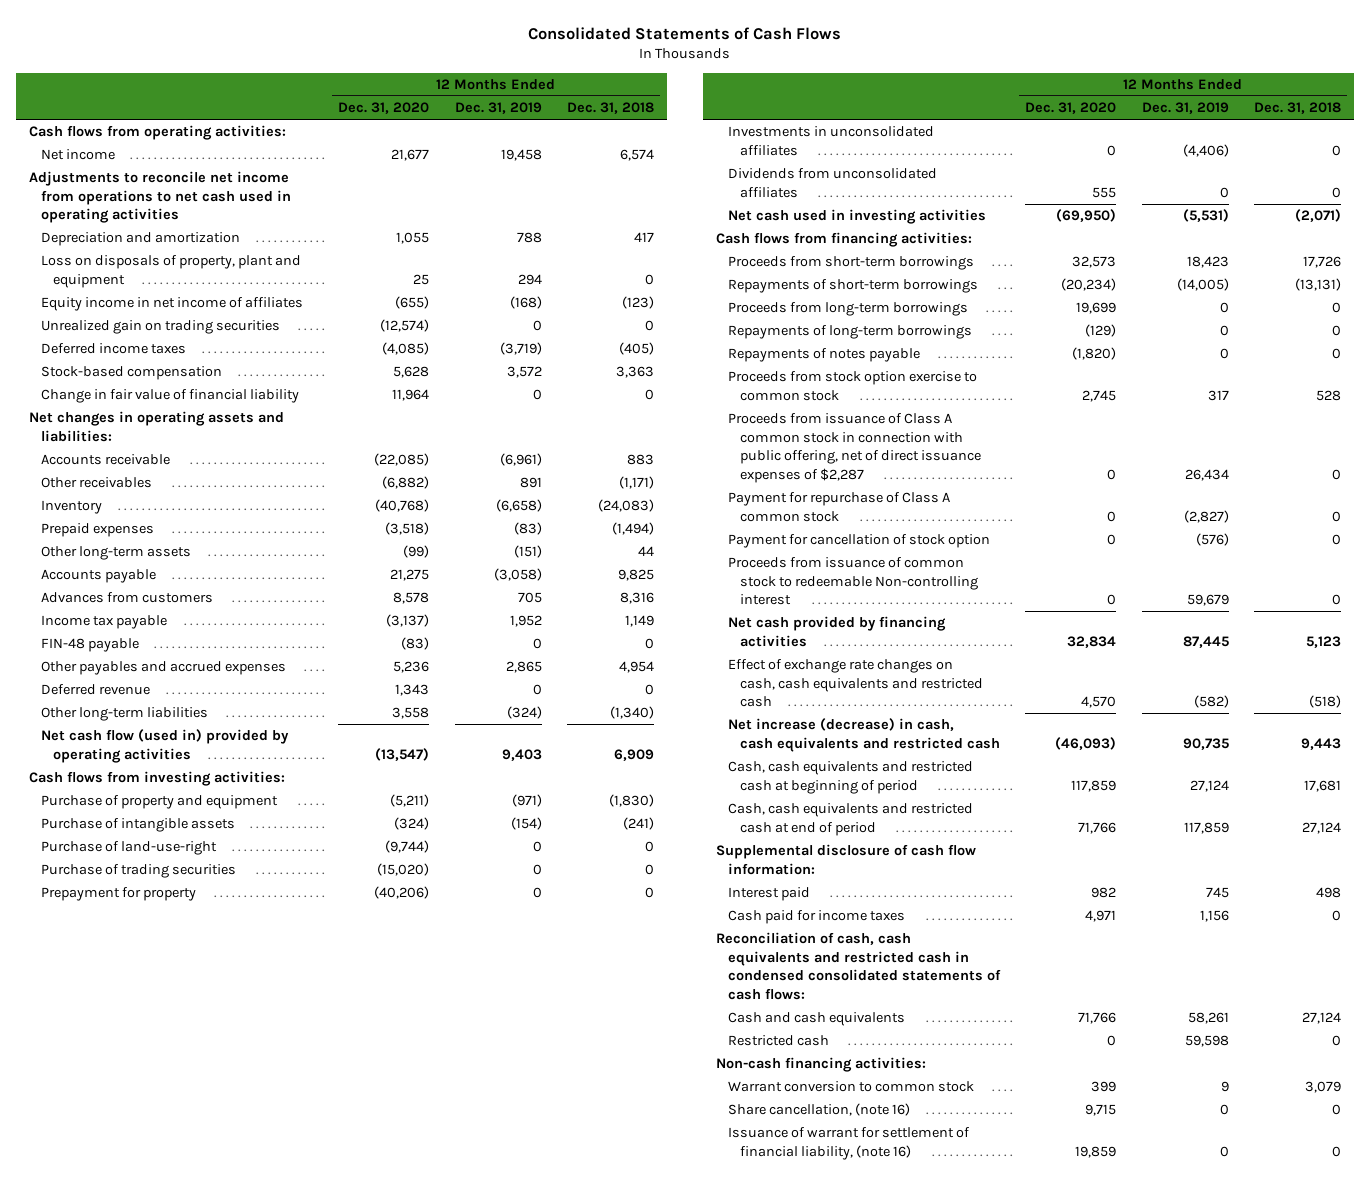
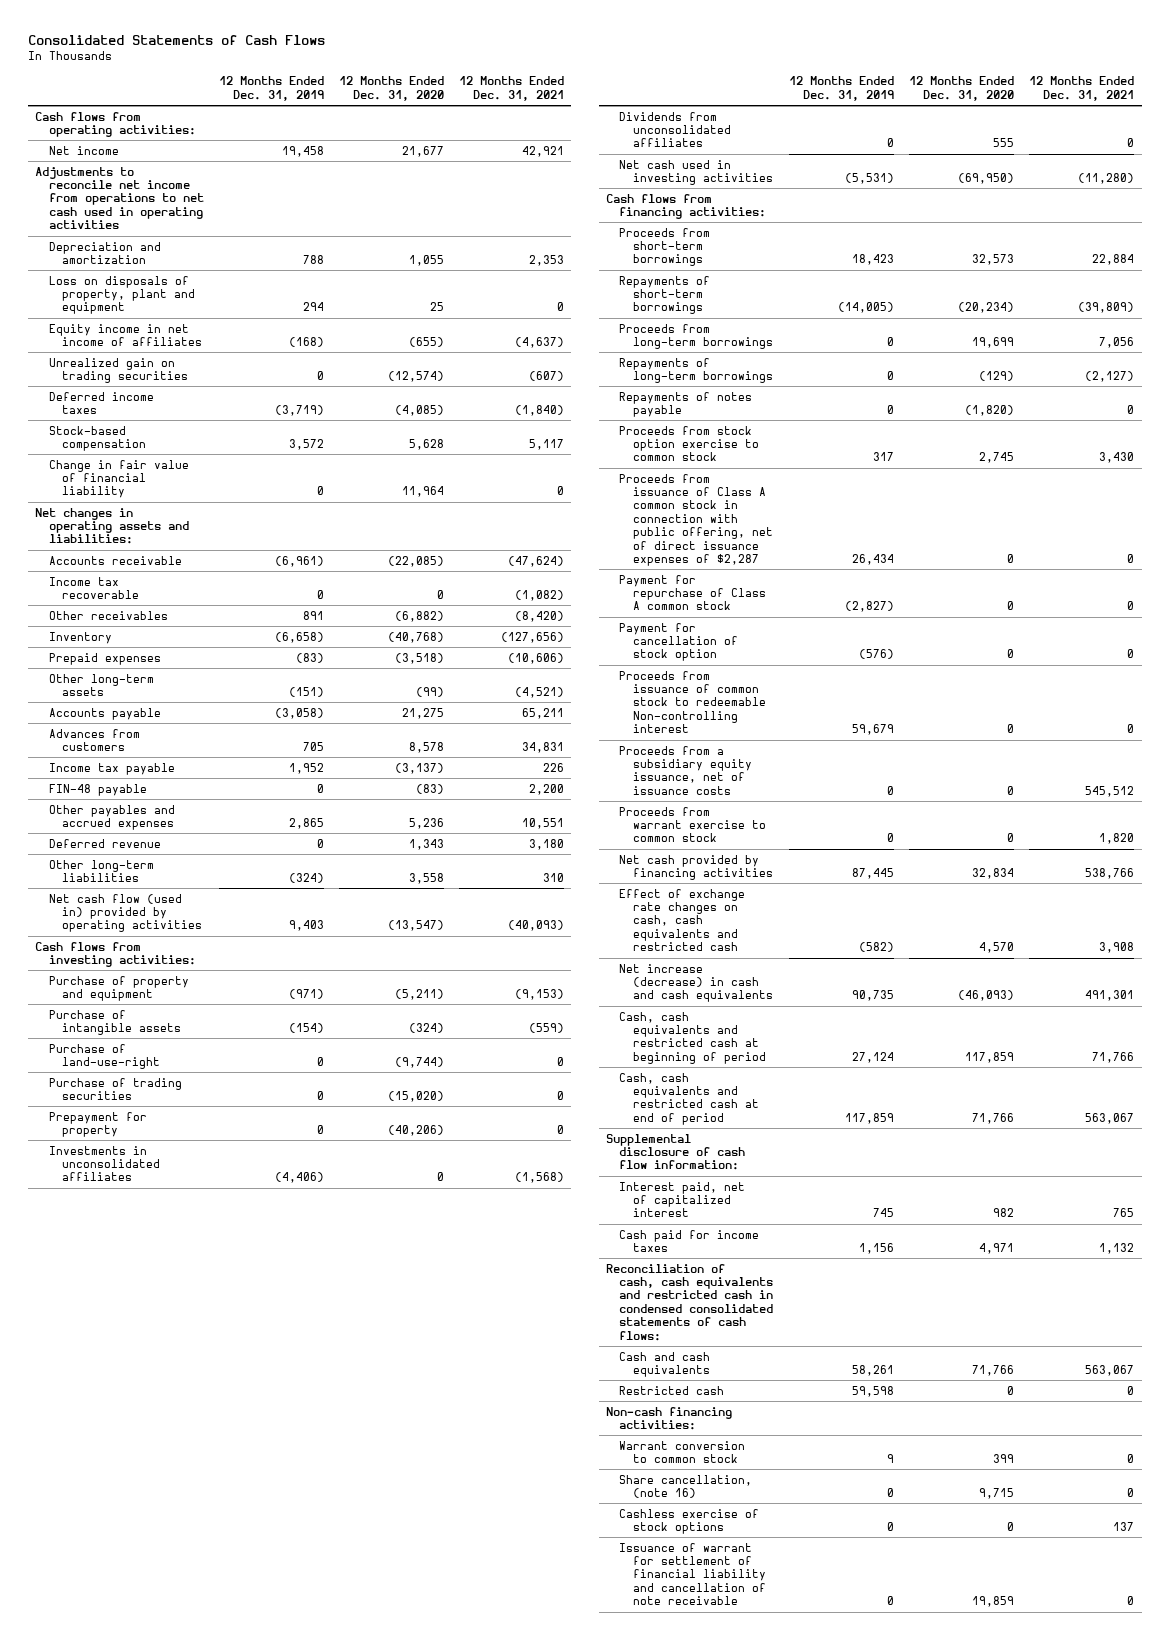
[566,102,654,115] Dec. 31, 2018 -> none
none -> [458,76,564,101] 12 Months Ended Dec. 31, 2021
none -> [48,576,140,600] Income tax recoverable
none -> [619,745,752,795] Proceeds from a subsidiary equity issuance, net of issuance costs
none -> [619,806,766,843] Proceeds from warrant exercise to common stock
[727,718,1000,752] Net increase (decrease) in cash, cash equivalents and restricted cash -> [619,963,773,1003] Net increase (decrease) in cash and cash equivalents
[727,887,810,902] Interest paid -> [619,1181,746,1218] Interest paid, net of capitalized interest
none -> [619,1508,760,1535] Cashless exercise of stock options
[727,1127,970,1160] Issuance of warrant for settlement of financial liability, (note 16) -> [619,1542,766,1606] Issuance of warrant for settlement of financial liability and cancellation of note receivable

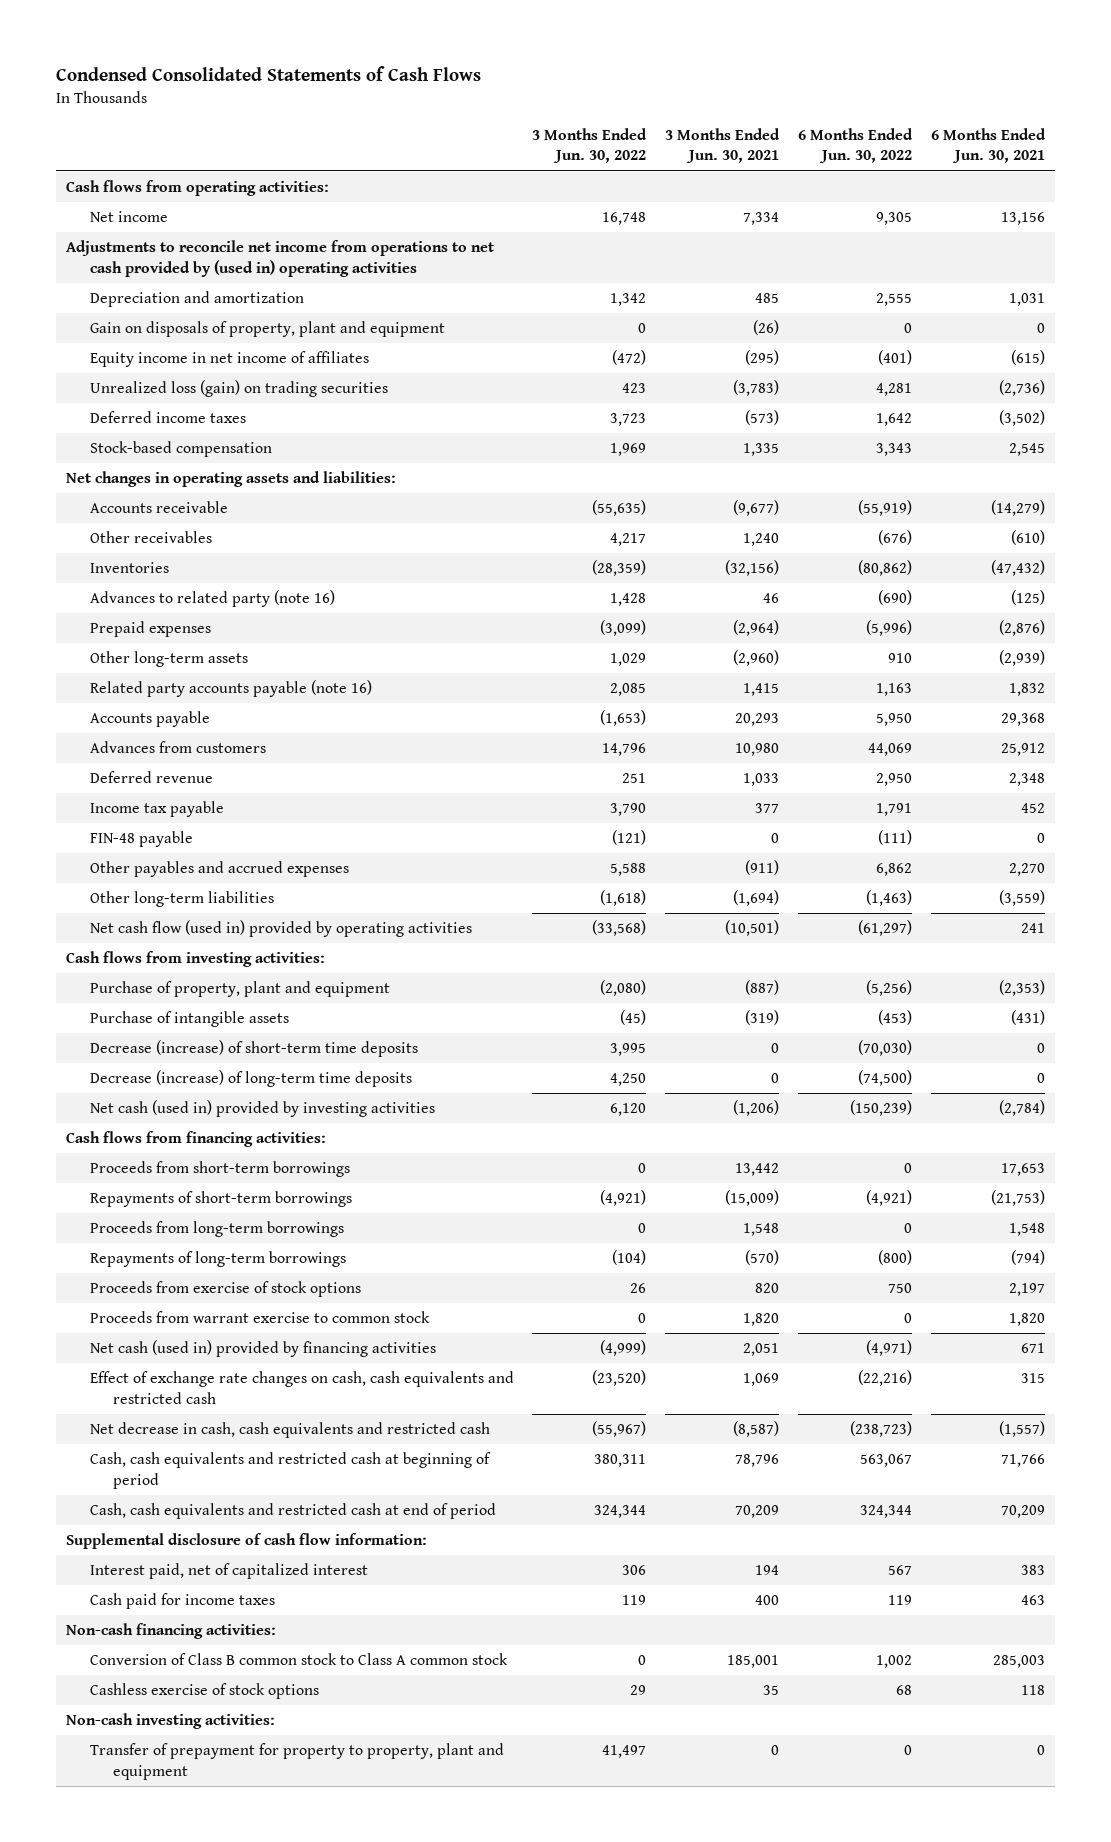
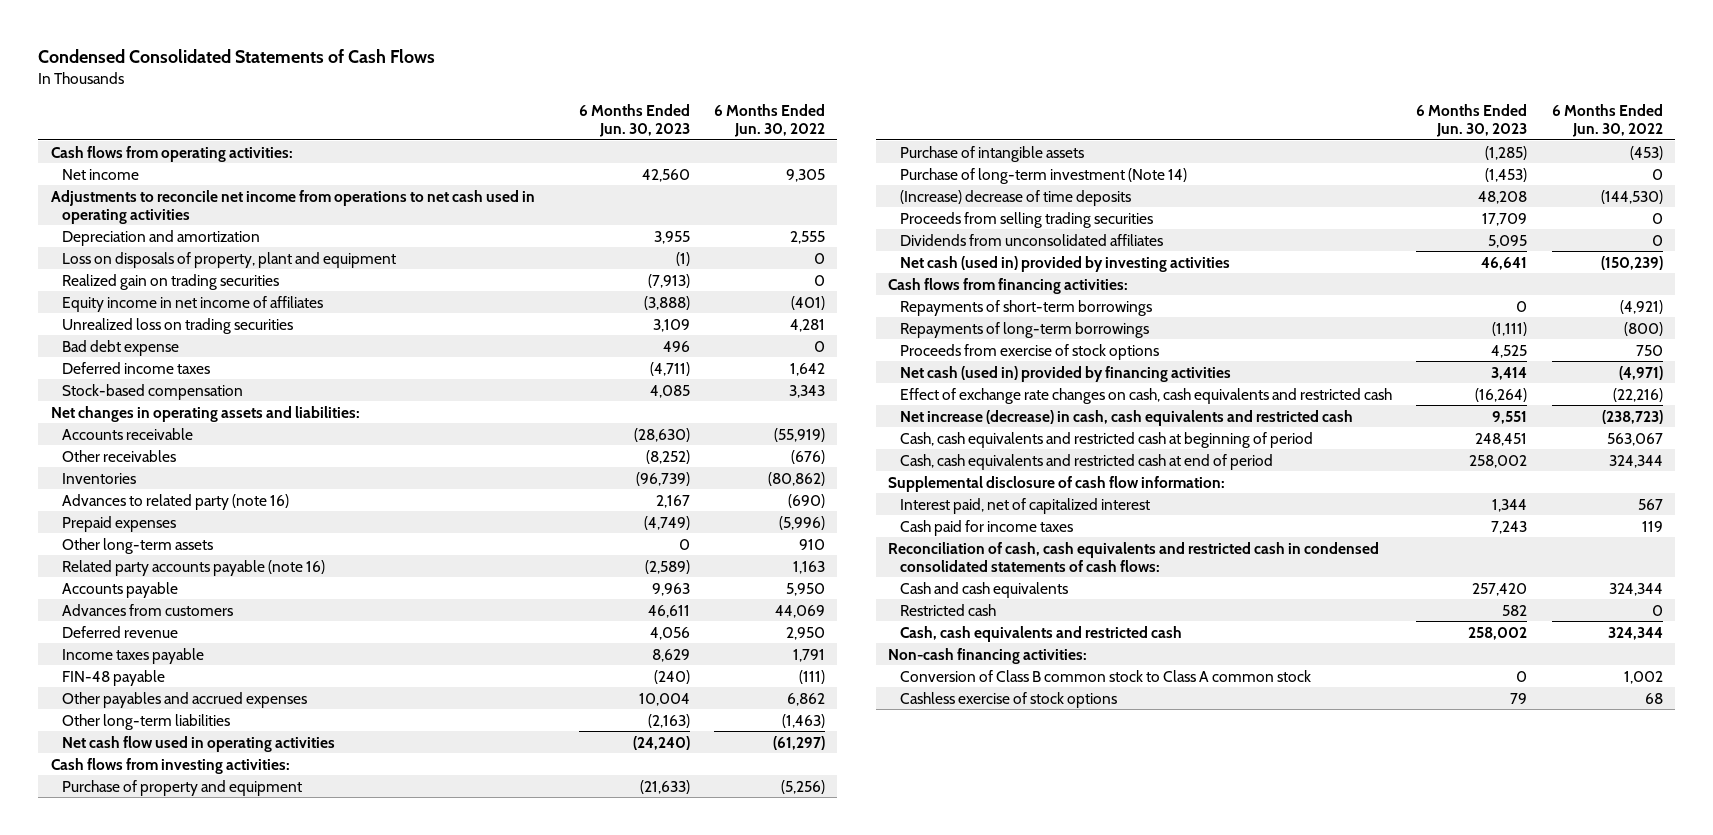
[532,127,648,164] 3 Months Ended Jun. 30, 2022 -> none
[665,127,781,164] 3 Months Ended Jun. 30, 2021 -> none
[931,127,1047,164] 6 Months Ended Jun. 30, 2021 -> none
none -> [578,104,690,138] 6 Months Ended Jun. 30, 2023
[65,240,494,277] Adjustments to reconcile net income from operations to net cash provided by (used in) operating activities -> [50,189,535,224] Adjustments to reconcile net income from operations to net cash used in operating activities
[89,321,445,338] Gain on disposals of property, plant and equipment -> [62,251,397,268] Loss on disposals of property, plant and equipment
none -> [62,273,280,290] Realized gain on trading securities
[89,380,388,398] Unrealized loss (gain) on trading securities -> [62,317,294,334] Unrealized loss on trading securities
none -> [62,339,180,356] Bad debt expense
[89,801,224,818] Income tax payable -> [62,647,205,664] Income taxes payable
[89,920,472,938] Net cash flow (used in) provided by operating activities -> [62,735,336,752] Net cash flow used in operating activities
[89,981,390,998] Purchase of property, plant and equipment -> [62,779,303,796] Purchase of property and equipment
[89,1040,418,1058] Decrease (increase) of short-term time deposits -> none
none -> [899,167,1187,184] Purchase of long-term investment (Note 14)
[89,1070,412,1088] Decrease (increase) of long-term time deposits -> [899,189,1131,206] (Increase) decrease of time deposits
[858,1070,913,1087] (74,500) -> [1600,189,1663,204] (144,530)
none -> [899,211,1153,228] Proceeds from selling trading securities
none -> [899,233,1163,246] Dividends from unconsolidated affiliates
[89,1161,350,1178] Proceeds from short-term borrowings -> none
[89,1221,344,1238] Proceeds from long-term borrowings -> none
[89,1311,430,1324] Proceeds from warrant exercise to common stock -> none
[89,1422,490,1439] Net decrease in cash, cash equivalents and restricted cash -> [899,409,1353,426] Net increase (decrease) in cash, cash equivalents and restricted cash
none -> [888,541,1380,572] Reconciliation of cash, cash equivalents and restricted cash in condensed consolidated statements of cash flows:
none -> [899,581,1068,598] Cash and cash equivalents
none -> [899,603,996,616] Restricted cash
none -> [899,625,1182,642] Cash, cash equivalents and restricted cash
[65,1713,275,1730] Non-cash investing activities: -> none
[89,1743,504,1780] Transfer of prepayment for property to property, plant and equipment -> none

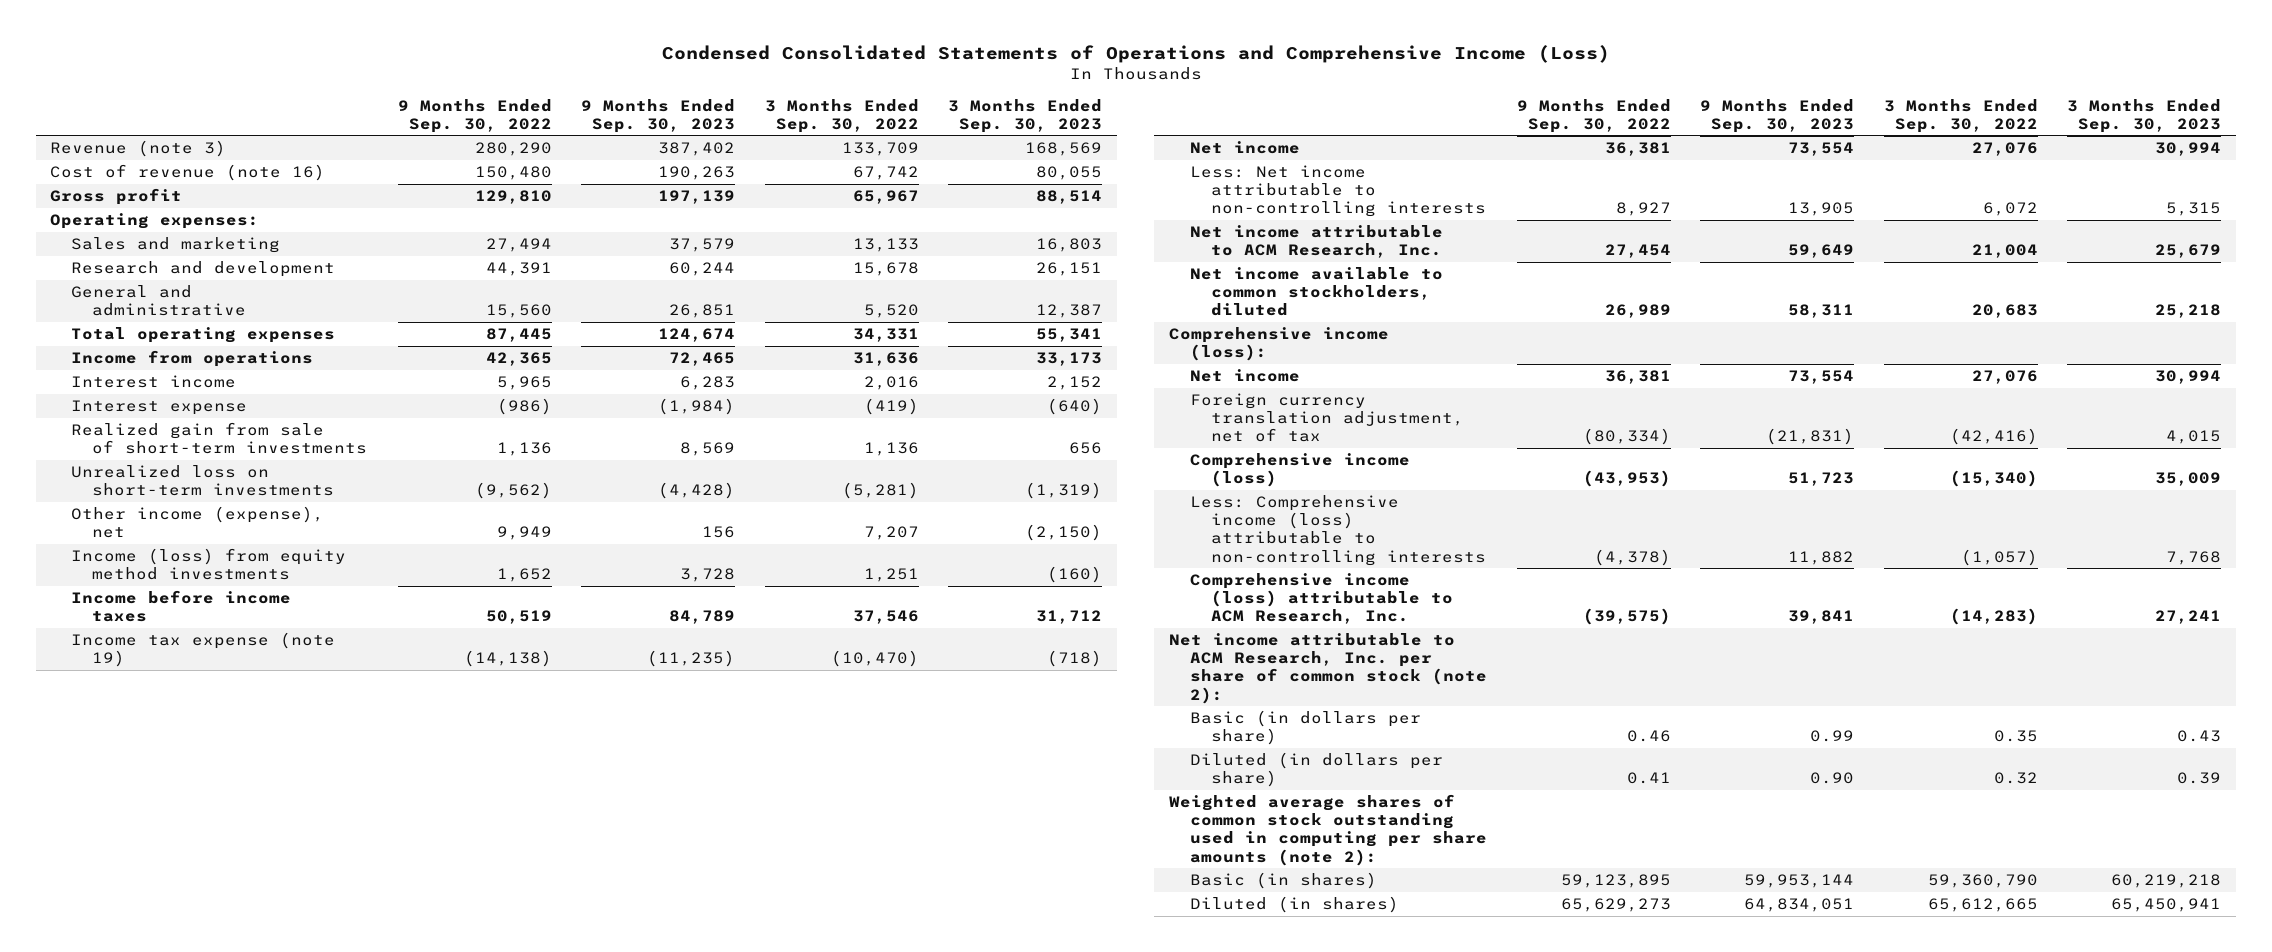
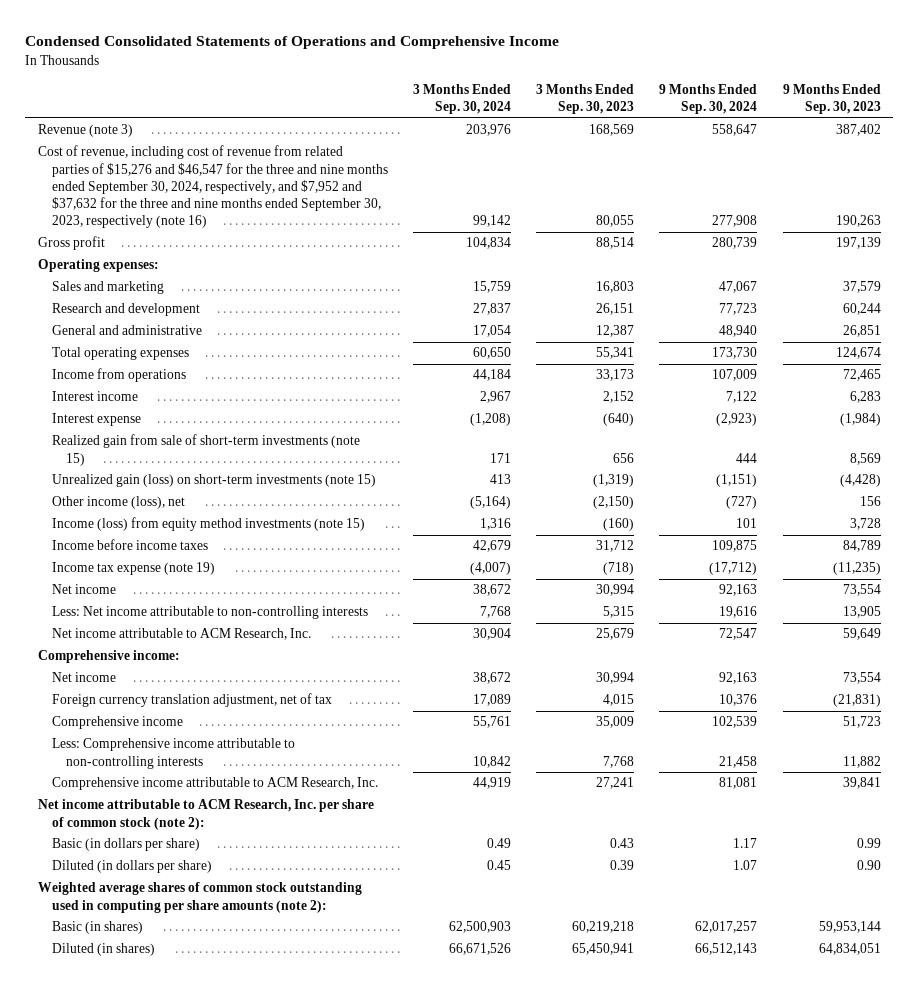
[661,44,1610,63] Condensed Consolidated Statements of Operations and Comprehensive Income (Loss) -> [25,36,560,50] Condensed Consolidated Statements of Operations and Comprehensive Income
[397,98,552,133] 9 Months Ended Sep. 30, 2022 -> none
[764,98,919,133] 3 Months Ended Sep. 30, 2022 -> none
none -> [412,83,511,114] 3 Months Ended Sep. 30, 2024
none -> [659,83,758,114] 9 Months Ended Sep. 30, 2024
[50,164,326,182] Cost of revenue (note 16) -> [37,145,388,229] Cost of revenue, including cost of revenue from related parties of $15,276 and $46,547 for the three and nine months ended September 30, 2024, respectively, and $7,952 and $37,632 for the three and nine months ended September 30, 2023, respectively (note 16)
[71,422,368,455] Realized gain from sale of short-term investments -> [51,434,360,466] Realized gain from sale of short-term investments (note 15)
[71,465,335,497] Unrealized loss on short-term investments -> [51,474,376,488] Unrealized gain (loss) on short-term investments (note 15)
[71,506,325,539] Other income (expense), net -> [51,496,185,510] Other income (loss), net
[71,548,347,581] Income (loss) from equity method investments -> [51,517,365,532] Income (loss) from equity method investments (note 15)
[1190,267,1444,317] Net income available to common stockholders, diluted -> none
[1169,327,1390,362] Comprehensive income (loss): -> [37,650,180,664] Comprehensive income:
[1190,453,1411,488] Comprehensive income (loss) -> [51,716,183,730] Comprehensive income
[1190,495,1487,566] Less: Comprehensive income (loss) attributable to non-controlling interests -> [51,738,295,769] Less: Comprehensive income attributable to non-controlling interests
[1190,573,1454,625] Comprehensive income (loss) attributable to ACM Research, Inc. -> [51,777,378,791] Comprehensive income attributable to ACM Research, Inc.

